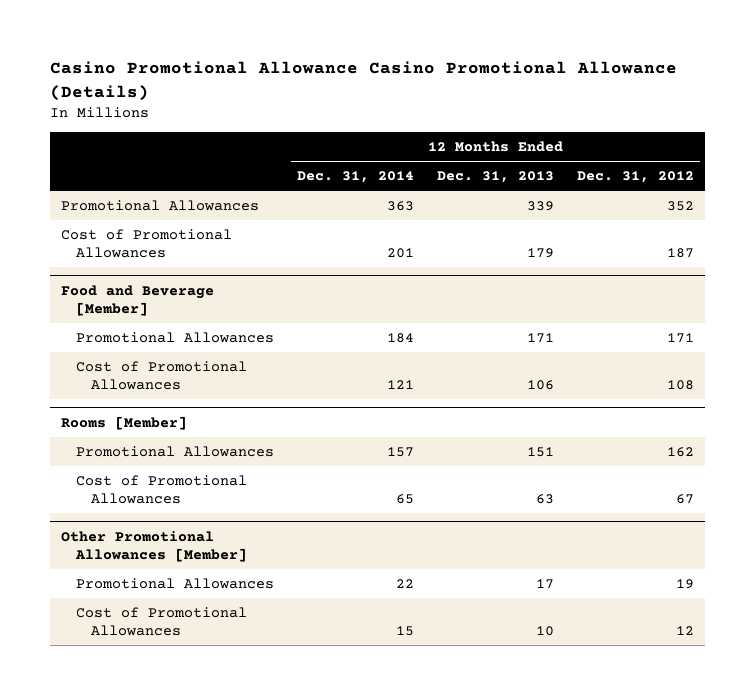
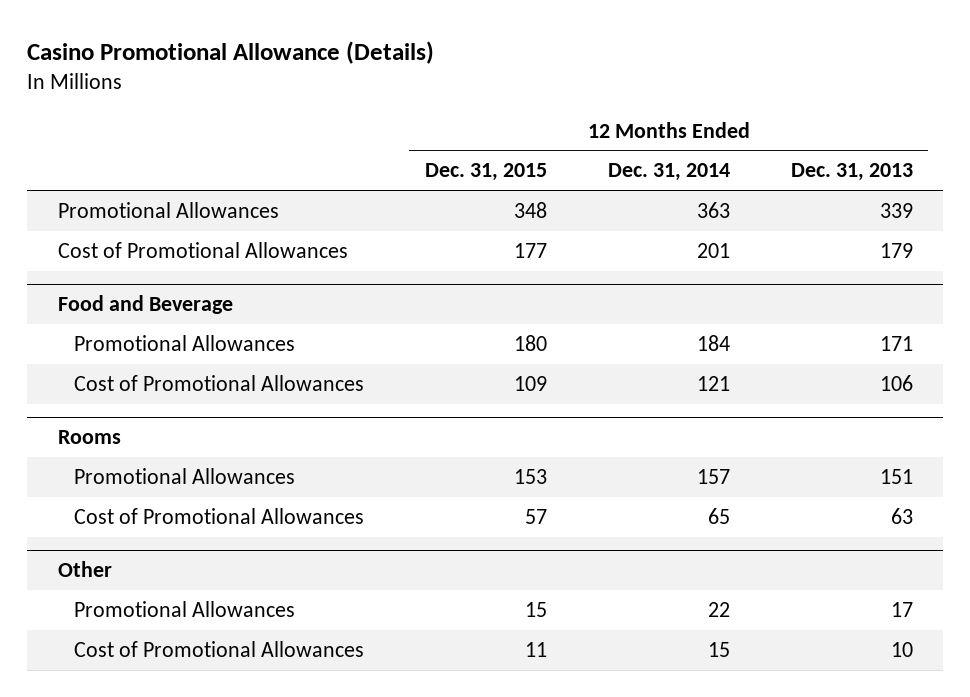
[49,61,677,101] Casino Promotional Allowance Casino Promotional Allowance (Details) -> [26,41,434,65] Casino Promotional Allowance (Details)
[576,171,694,184] Dec. 31, 2012 -> none
none -> [424,163,547,182] Dec. 31, 2015
[61,284,215,316] Food and Beverage [Member] -> [57,295,233,315] Food and Beverage
[61,415,188,430] Rooms [Member] -> [57,430,121,445] Rooms
[61,530,248,562] Other Promotional Allowances [Member] -> [57,561,112,578] Other

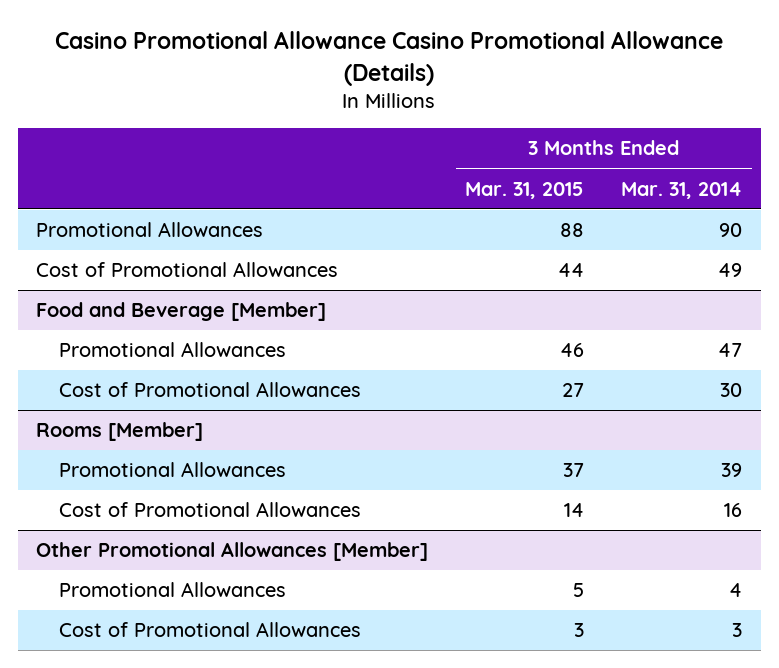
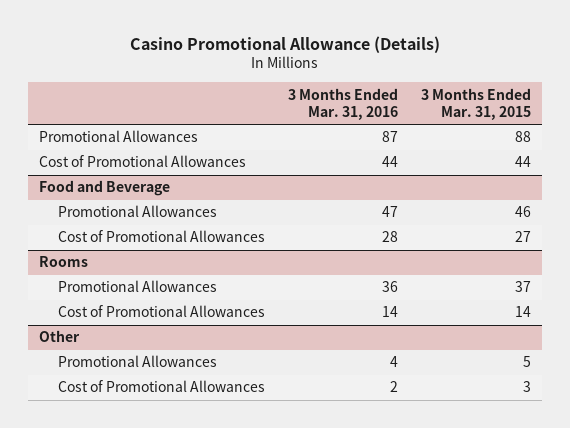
[55,31,724,86] Casino Promotional Allowance Casino Promotional Allowance (Details) -> [130,35,441,53] Casino Promotional Allowance (Details)
[621,181,743,199] Mar. 31, 2014 -> none
none -> [288,87,399,120] 3 Months Ended Mar. 31, 2016
[36,302,327,322] Food and Beverage [Member] -> [39,180,171,197] Food and Beverage
[36,422,204,442] Rooms [Member] -> [39,256,89,268] Rooms
[36,542,429,562] Other Promotional Allowances [Member] -> [39,330,81,343] Other

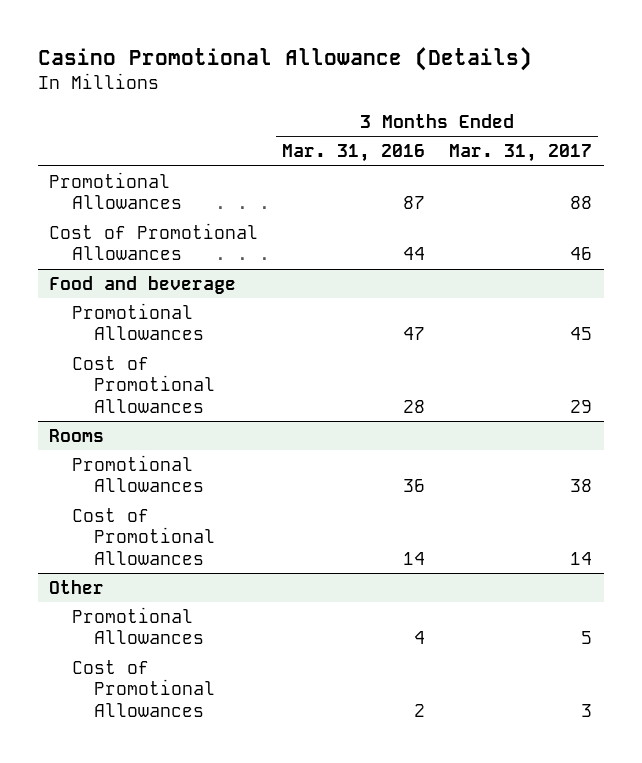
[420,87,531,120] 3 Months Ended Mar. 31, 2015 -> none
none -> [449,144,593,163] Mar. 31, 2017
[39,180,171,197] Food and Beverage -> [49,275,237,294] Food and beverage

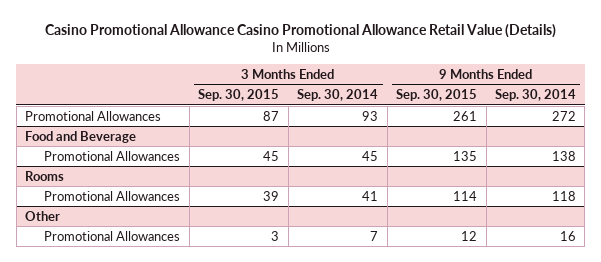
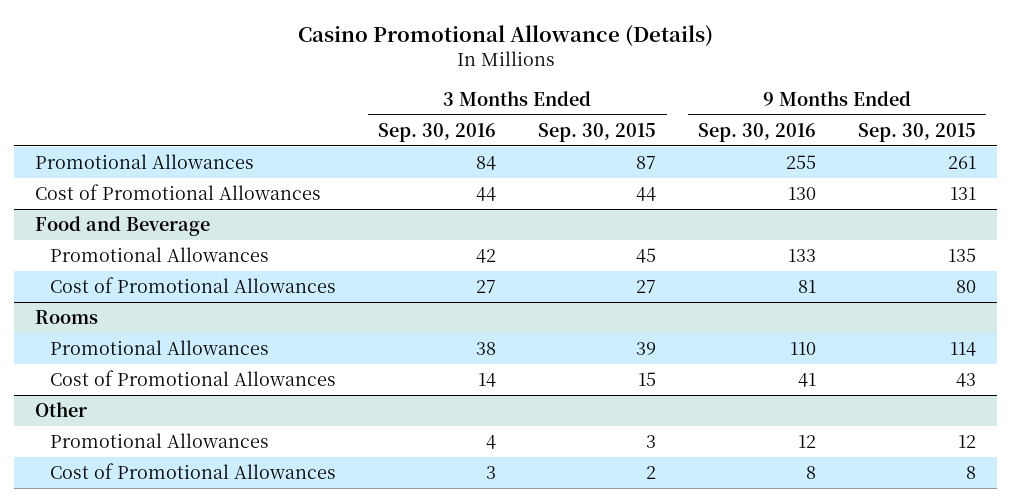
[44,24,556,39] Casino Promotional Allowance Casino Promotional Allowance Retail Value (Details) -> [297,25,713,48] Casino Promotional Allowance (Details)
[297,89,379,102] Sep. 30, 2014 -> none
[495,89,577,102] Sep. 30, 2014 -> none
none -> [378,122,497,142] Sep. 30, 2016
none -> [698,122,817,142] Sep. 30, 2016
none -> [35,183,322,200] Cost of Promotional Allowances
none -> [50,276,337,293] Cost of Promotional Allowances
none -> [50,369,337,386] Cost of Promotional Allowances
none -> [50,462,337,479] Cost of Promotional Allowances

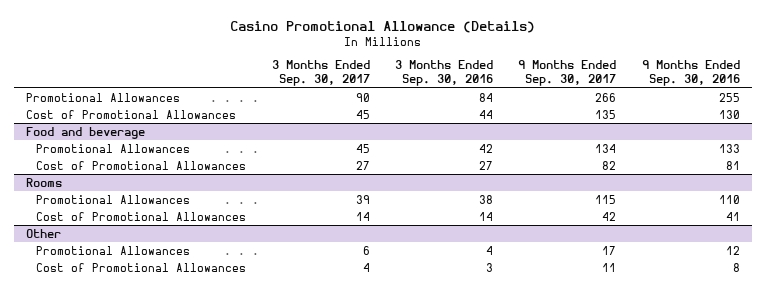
[538,122,657,142] Sep. 30, 2015 -> none
[857,122,976,142] Sep. 30, 2015 -> none
none -> [271,60,370,87] 3 Months Ended Sep. 30, 2017
none -> [518,60,617,87] 9 Months Ended Sep. 30, 2017
[35,215,211,236] Food and Beverage -> [26,126,146,139] Food and beverage

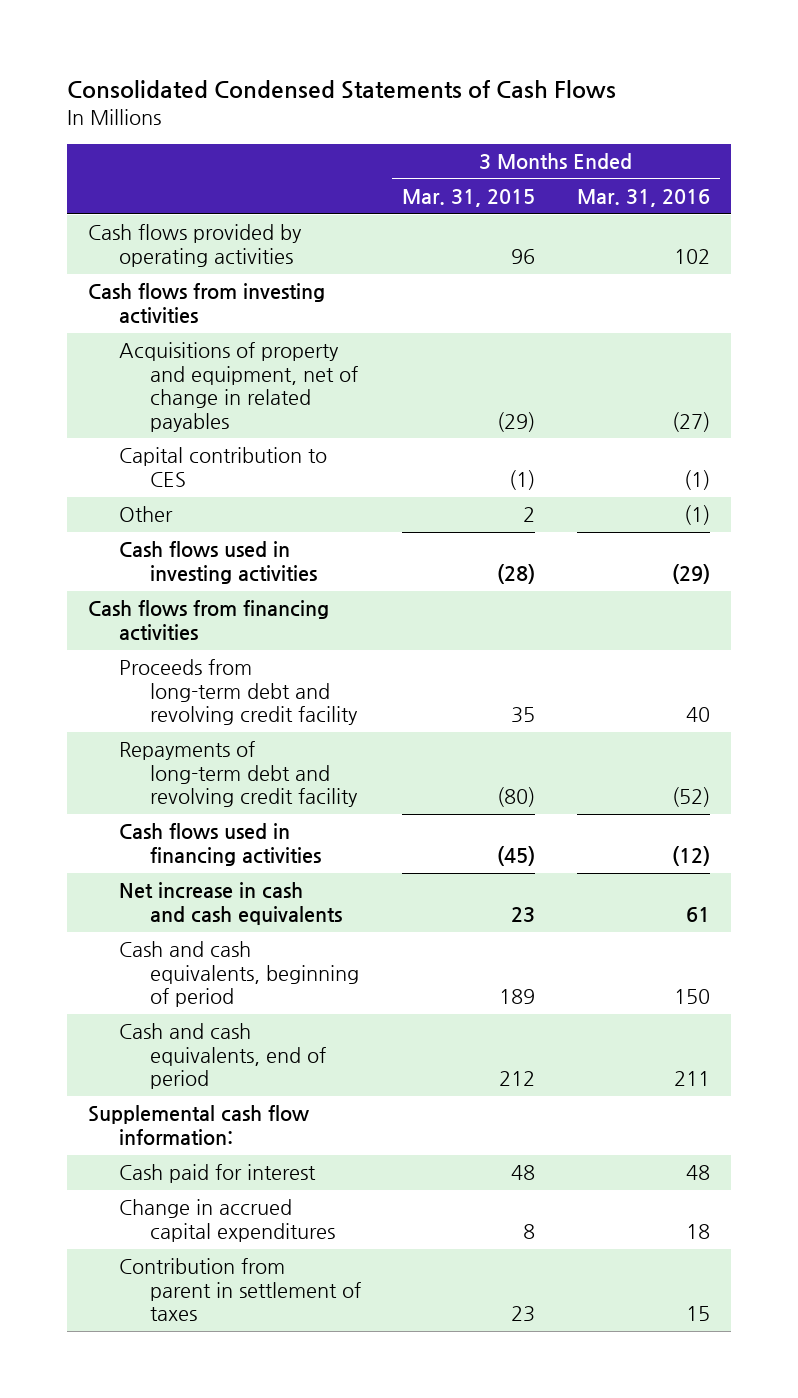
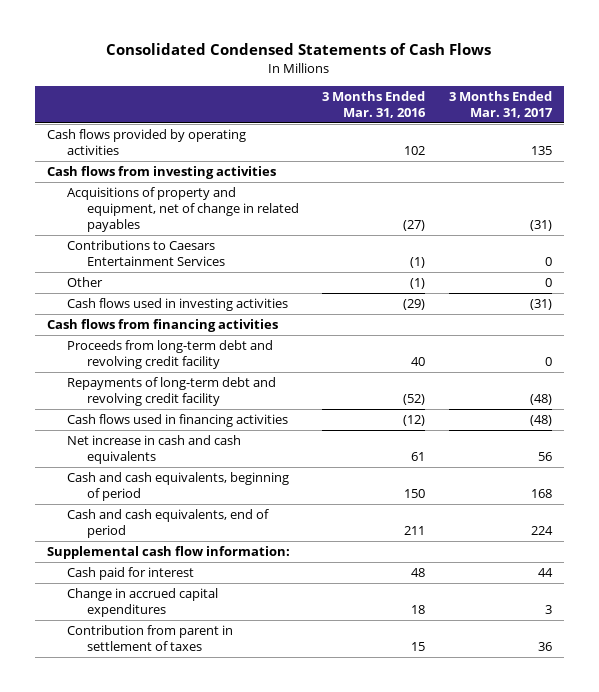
[402,189,536,208] Mar. 31, 2015 -> none
none -> [448,90,553,118] 3 Months Ended Mar. 31, 2017
[118,447,327,487] Capital contribution to CES -> [66,239,225,267] Contributions to Caesars Entertainment Services

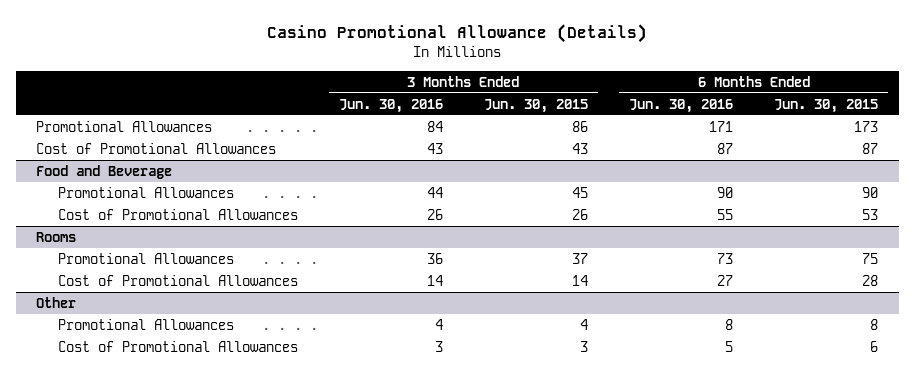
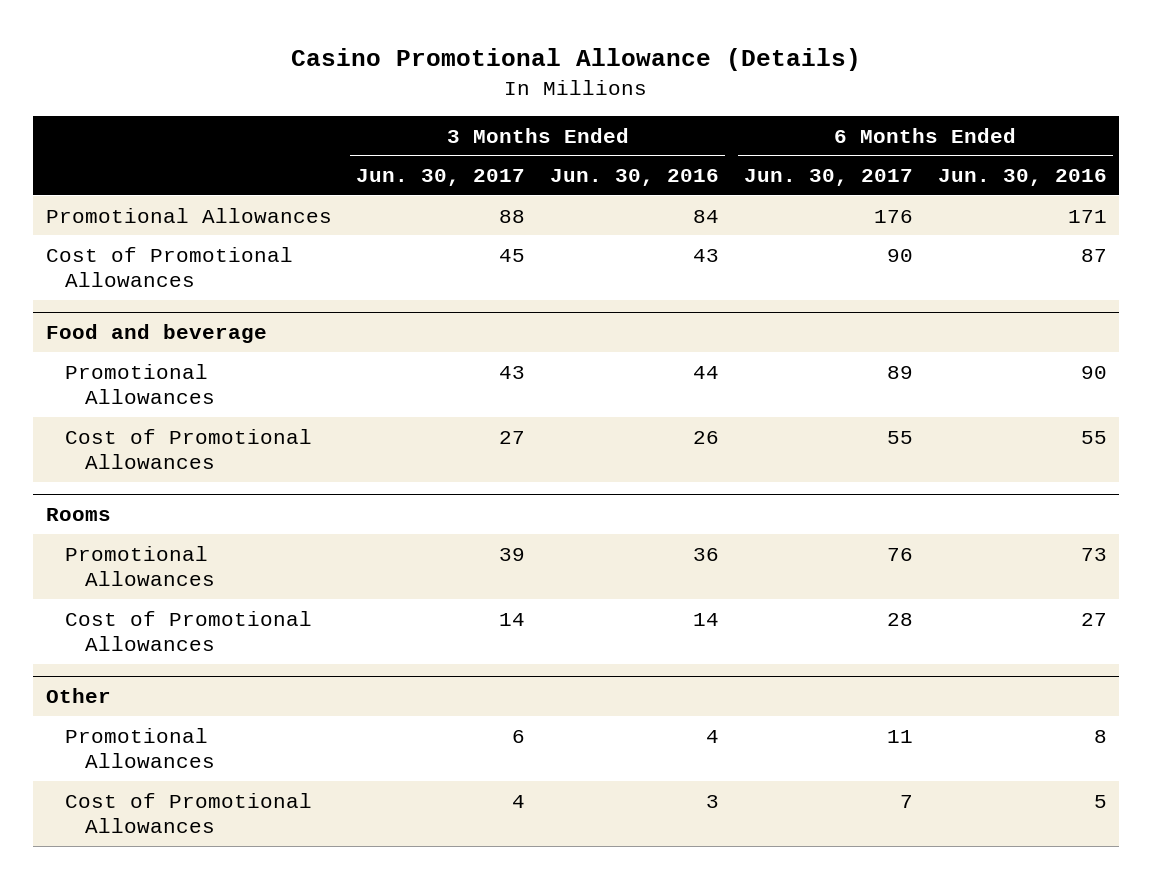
[483,98,588,113] Jun. 30, 2015 -> none
[774,98,879,113] Jun. 30, 2015 -> none
none -> [356,169,526,187] Jun. 30, 2017
none -> [743,169,913,187] Jun. 30, 2017
[36,164,173,179] Food and Beverage -> [45,324,267,344] Food and beverage

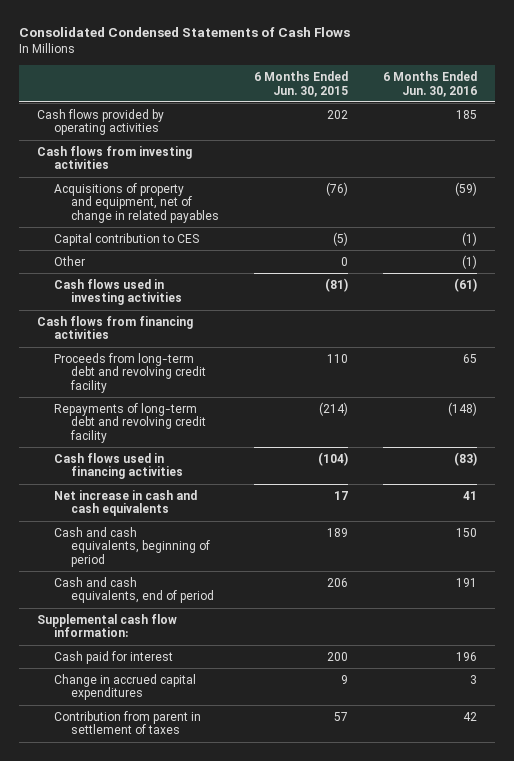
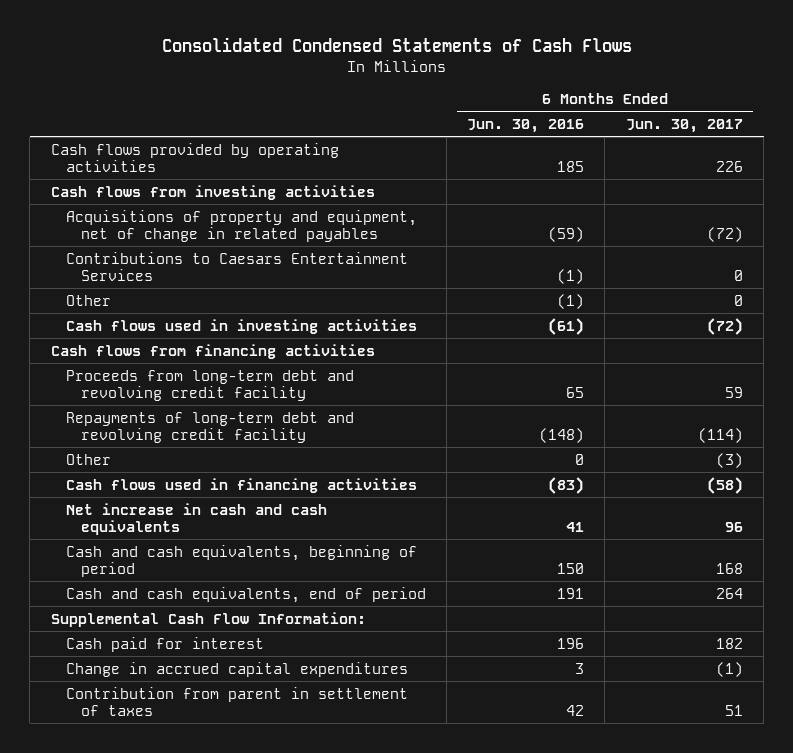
[253,70,348,97] 6 Months Ended Jun. 30, 2015 -> none
none -> [625,119,743,134] Jun. 30, 2017
[53,232,199,246] Capital contribution to CES -> [65,251,408,282] Contributions to Caesars Entertainment Services
none -> [65,453,111,465] Other
[36,613,177,638] Supplemental cash flow information: -> [50,611,366,627] Supplemental Cash Flow Information:

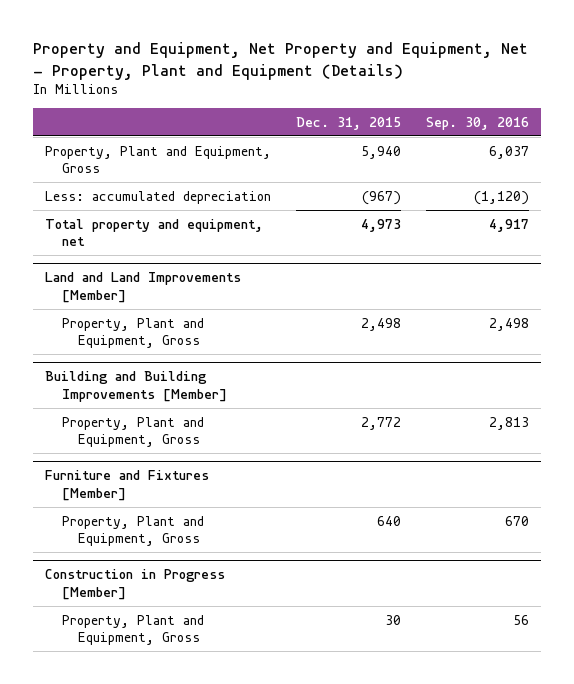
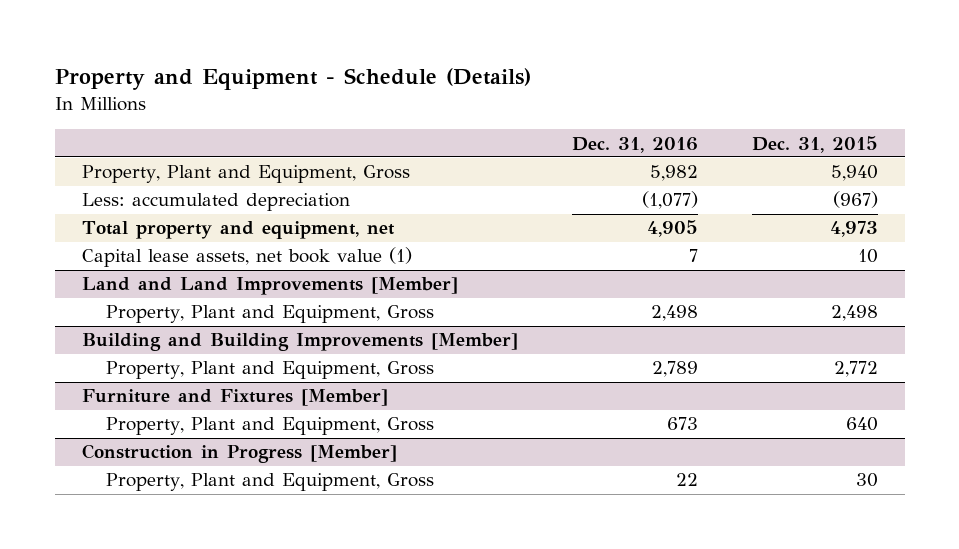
[32,42,528,80] Property and Equipment, Net Property and Equipment, Net - Property, Plant and Equipment (Details) -> [54,68,531,91] Property and Equipment - Schedule (Details)
[425,116,529,130] Sep. 30, 2016 -> none
none -> [571,136,698,153] Dec. 31, 2016
none -> [81,247,412,268] Capital lease assets, net book value (1)

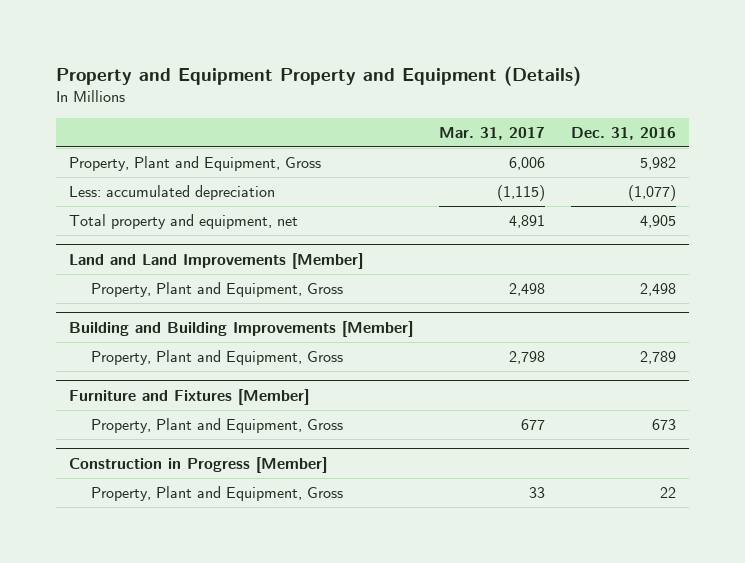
[54,68,531,91] Property and Equipment - Schedule (Details) -> [55,65,581,86] Property and Equipment Property and Equipment (Details)
[751,135,878,153] Dec. 31, 2015 -> none
none -> [439,127,546,141] Mar. 31, 2017
[81,247,412,268] Capital lease assets, net book value (1) -> none

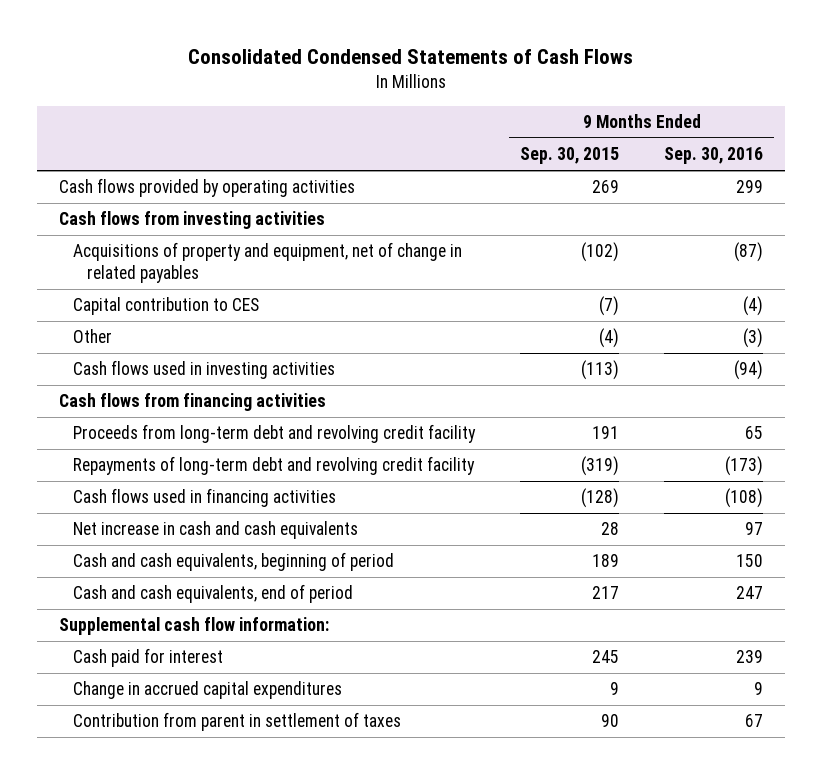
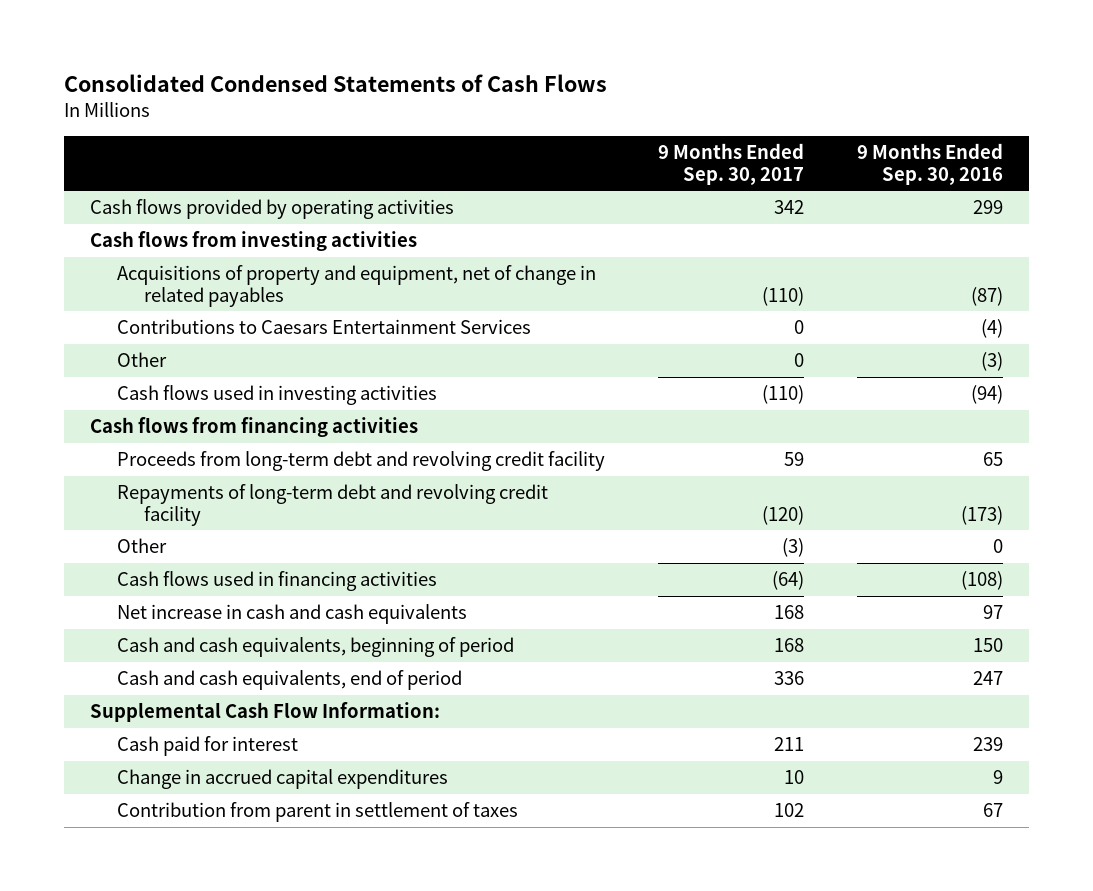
[520,147,620,165] Sep. 30, 2015 -> none
none -> [658,143,805,185] 9 Months Ended Sep. 30, 2017
[73,297,260,316] Capital contribution to CES -> [117,319,532,335] Contributions to Caesars Entertainment Services
none -> [117,538,168,554] Other
[59,617,330,636] Supplemental cash flow information: -> [89,702,440,723] Supplemental Cash Flow Information:

